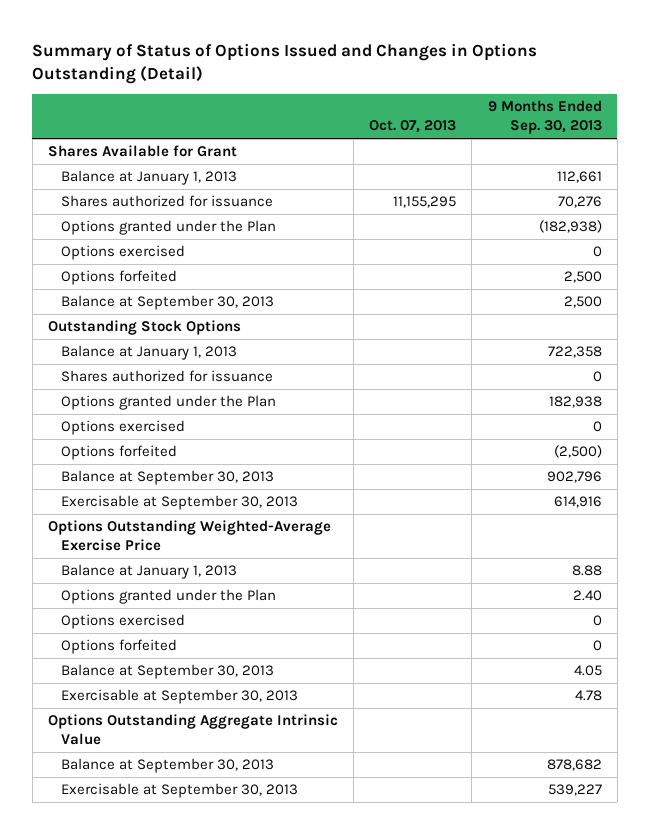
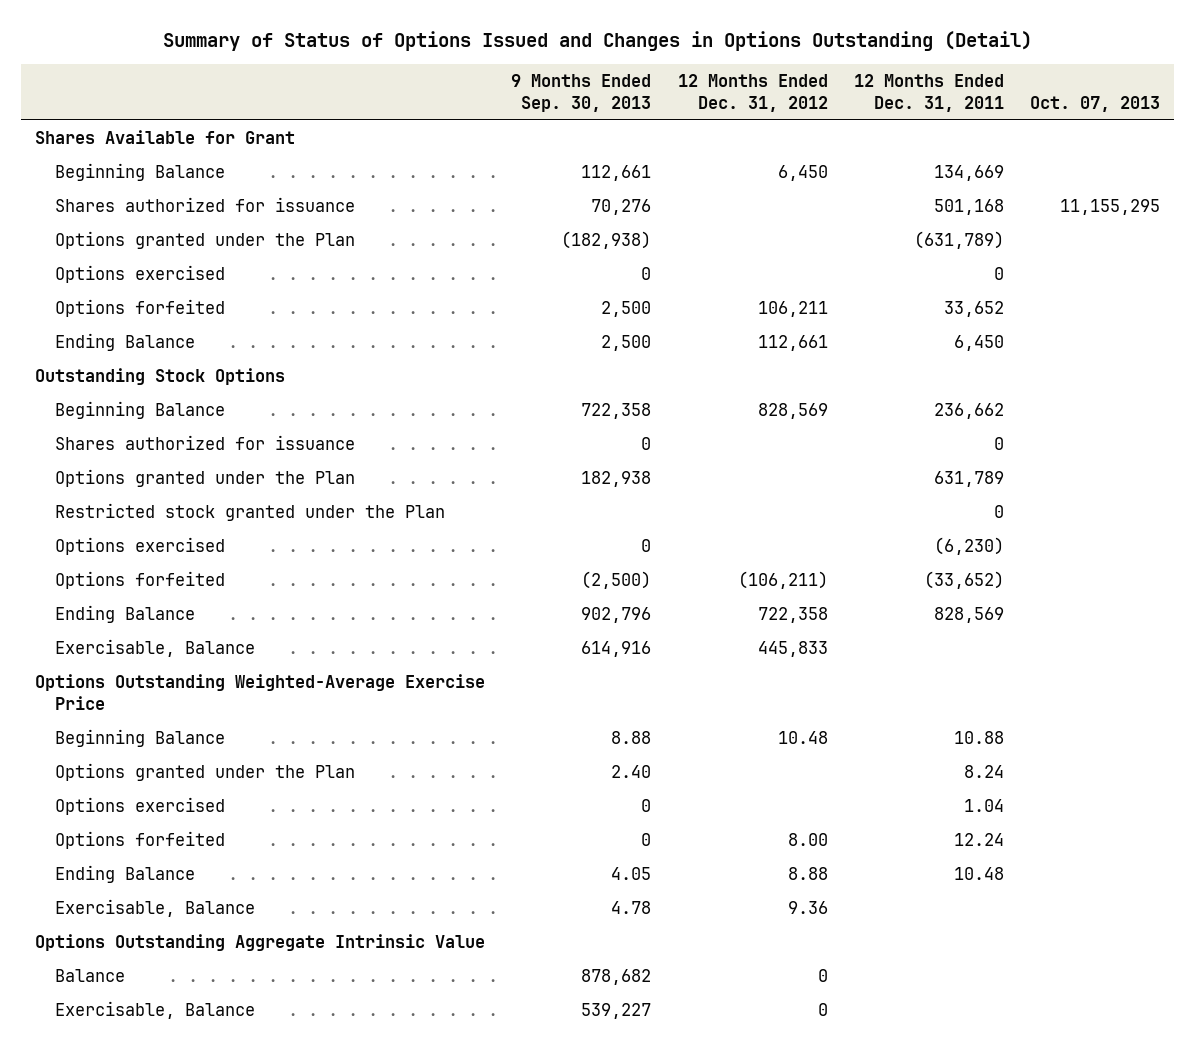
none -> [677,74,828,112] 12 Months Ended Dec. 31, 2012
none -> [853,74,1004,112] 12 Months Ended Dec. 31, 2011
[60,170,237,186] Balance at January 1, 2013 -> [55,163,226,182] Beginning Balance
[60,295,274,311] Balance at September 30, 2013 -> [55,333,196,352] Ending Balance
[60,345,237,361] Balance at January 1, 2013 -> [55,401,226,420] Beginning Balance
none -> [55,503,446,522] Restricted stock granted under the Plan
[60,470,274,486] Balance at September 30, 2013 -> [55,605,196,624] Ending Balance
[60,495,298,511] Exercisable at September 30, 2013 -> [55,639,256,658] Exercisable, Balance
[60,564,237,580] Balance at January 1, 2013 -> [55,729,226,748] Beginning Balance
[60,664,274,680] Balance at September 30, 2013 -> [55,865,196,884] Ending Balance
[60,689,298,705] Exercisable at September 30, 2013 -> [55,899,256,918] Exercisable, Balance
[60,758,274,774] Balance at September 30, 2013 -> [55,969,126,983] Balance
[60,783,298,799] Exercisable at September 30, 2013 -> [55,1001,256,1020] Exercisable, Balance

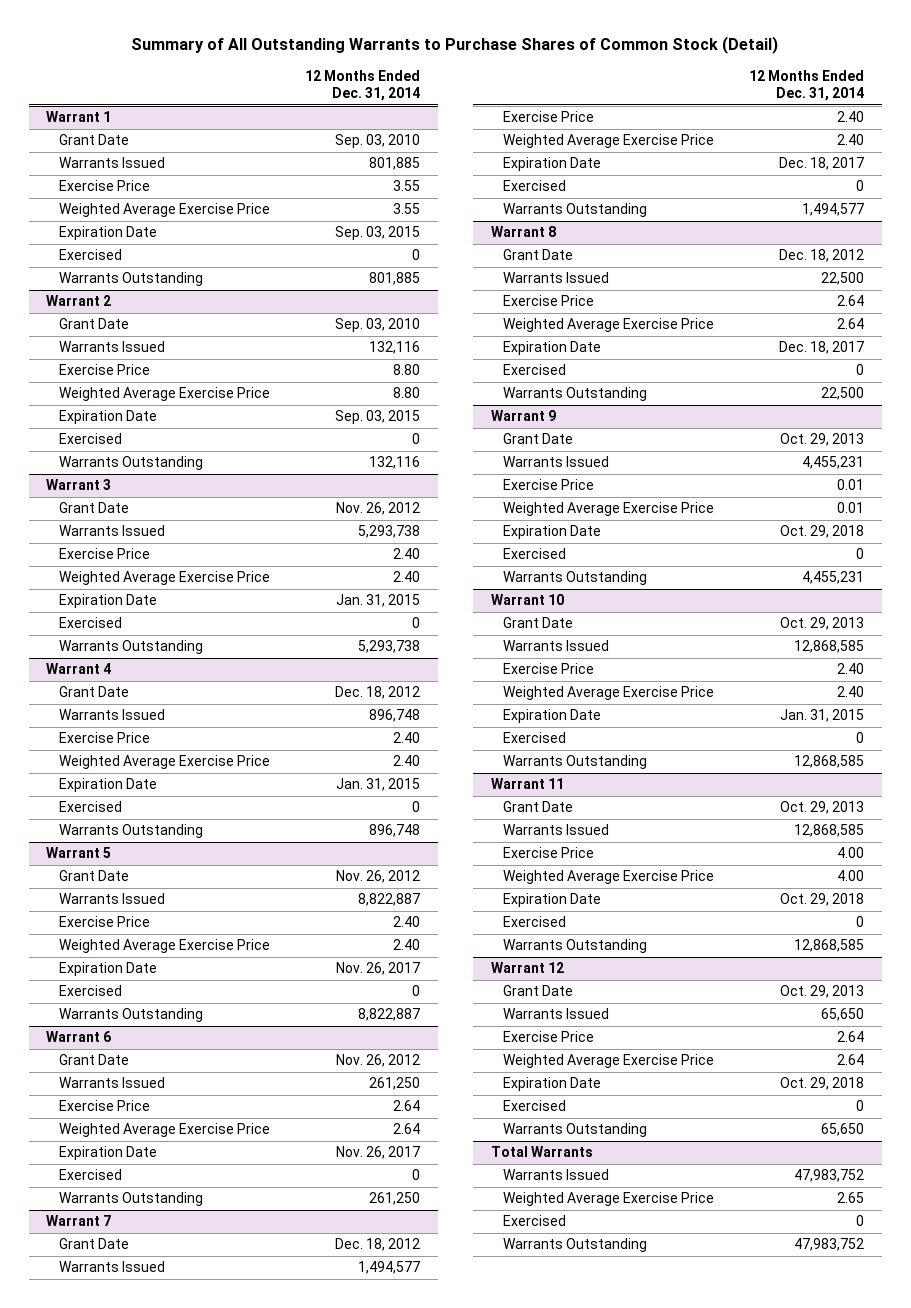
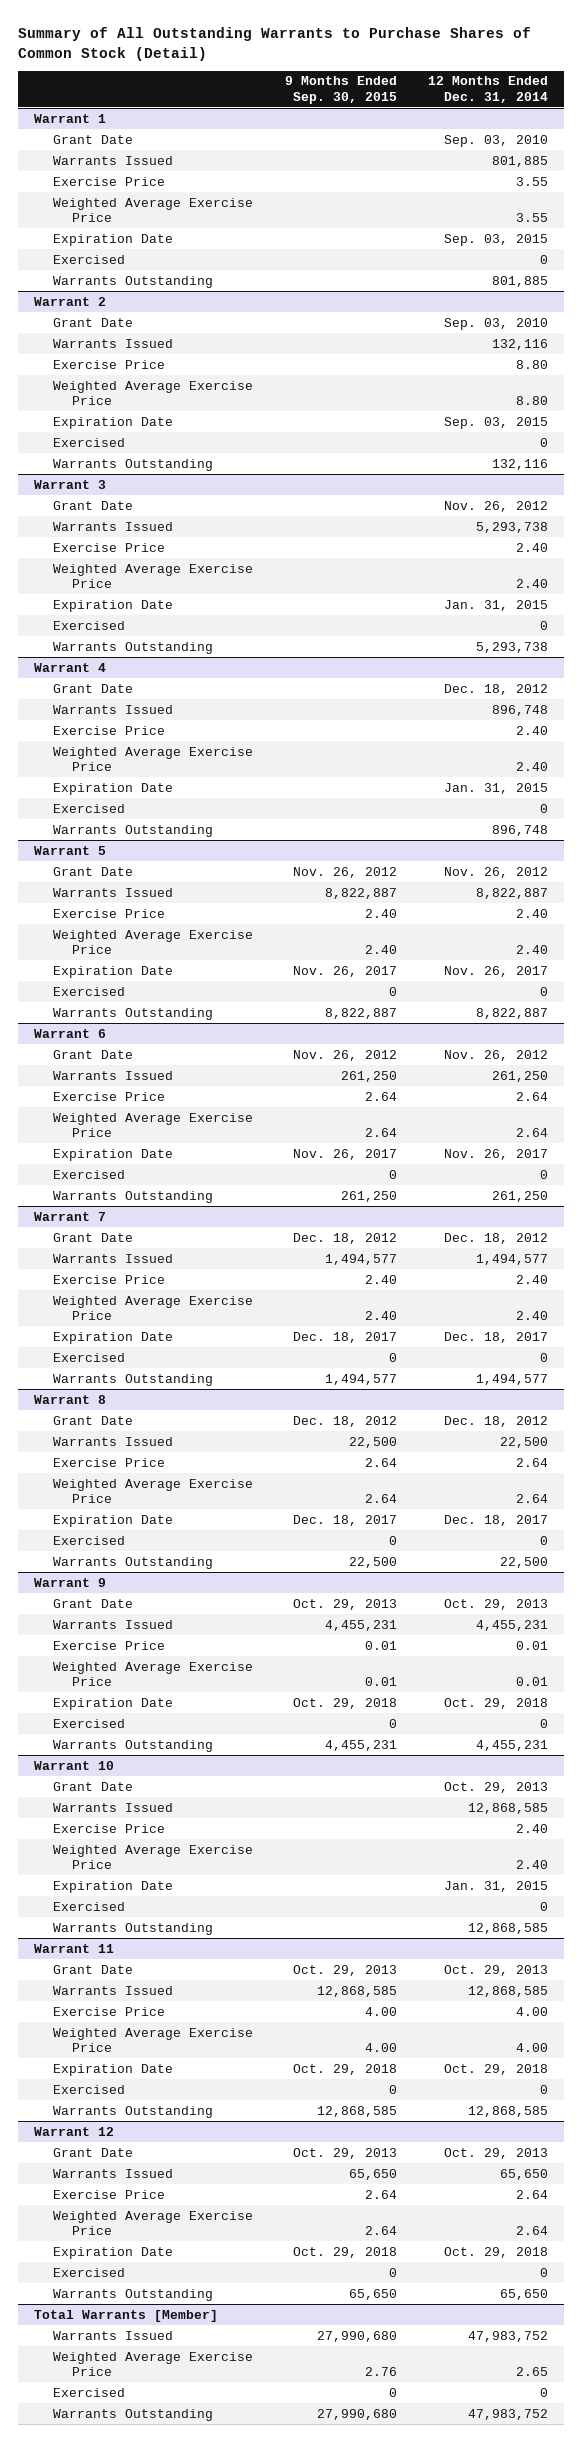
none -> [284,76,397,104] 9 Months Ended Sep. 30, 2015
[490,1146,593,1158] Total Warrants -> [33,2309,218,2322] Total Warrants [Member]

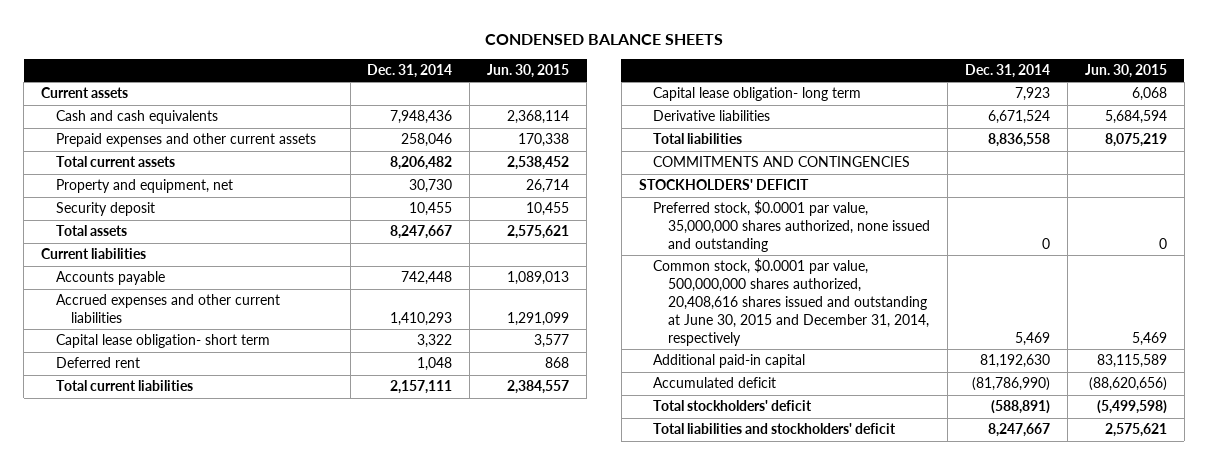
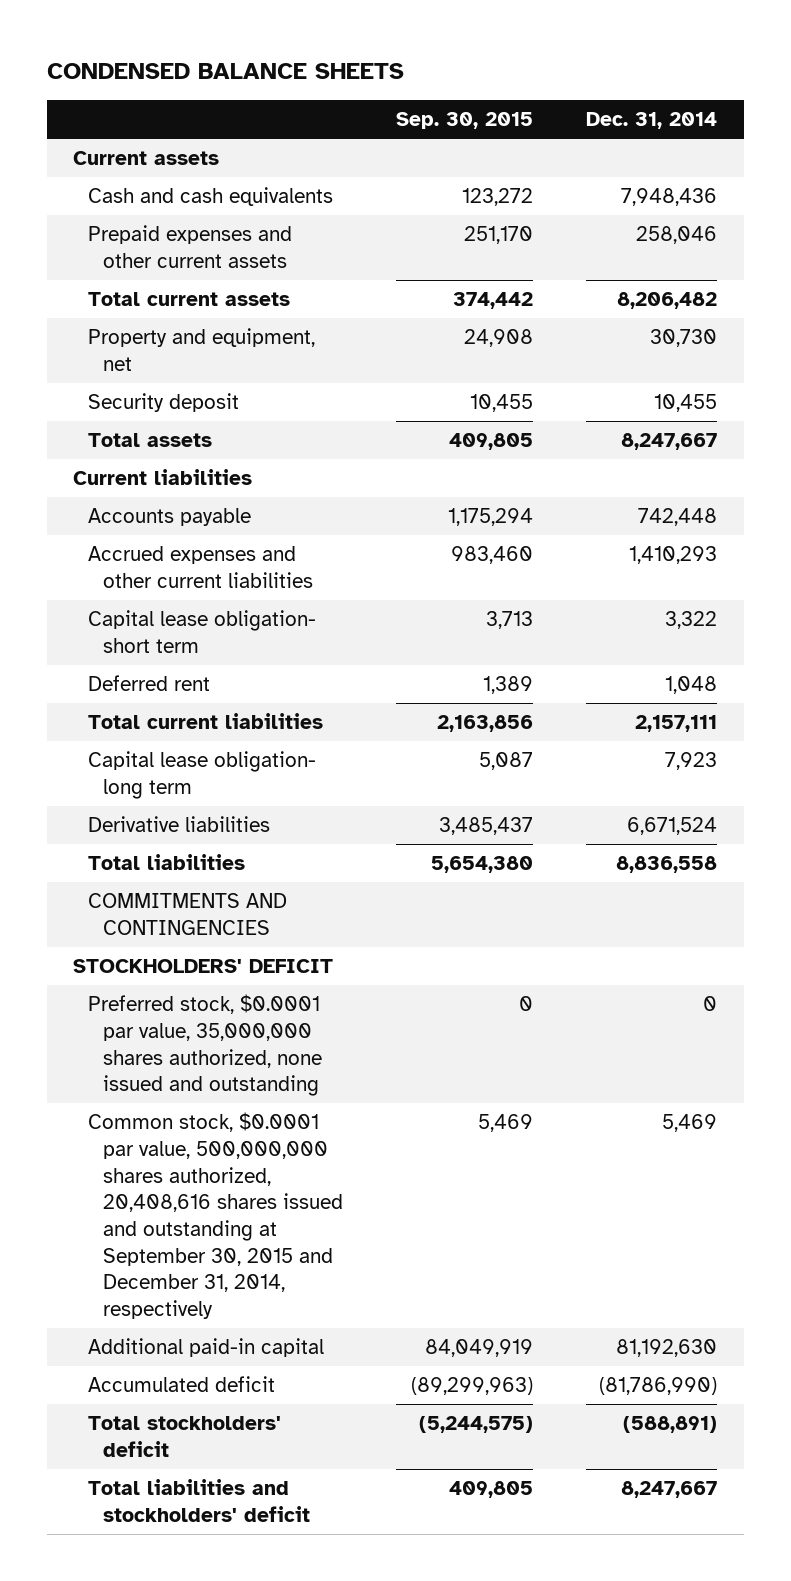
[487,64,570,79] Jun. 30, 2015 -> none
none -> [396,112,534,130] Sep. 30, 2015
[653,258,930,346] Common stock, $0.0001 par value, 500,000,000 shares authorized, 20,408,616 shares issued and outstanding at June 30, 2015 and December 31, 2014, respectively -> [88,1112,344,1320] Common stock, $0.0001 par value, 500,000,000 shares authorized, 20,408,616 shares issued and outstanding at September 30, 2015 and December 31, 2014, respectively

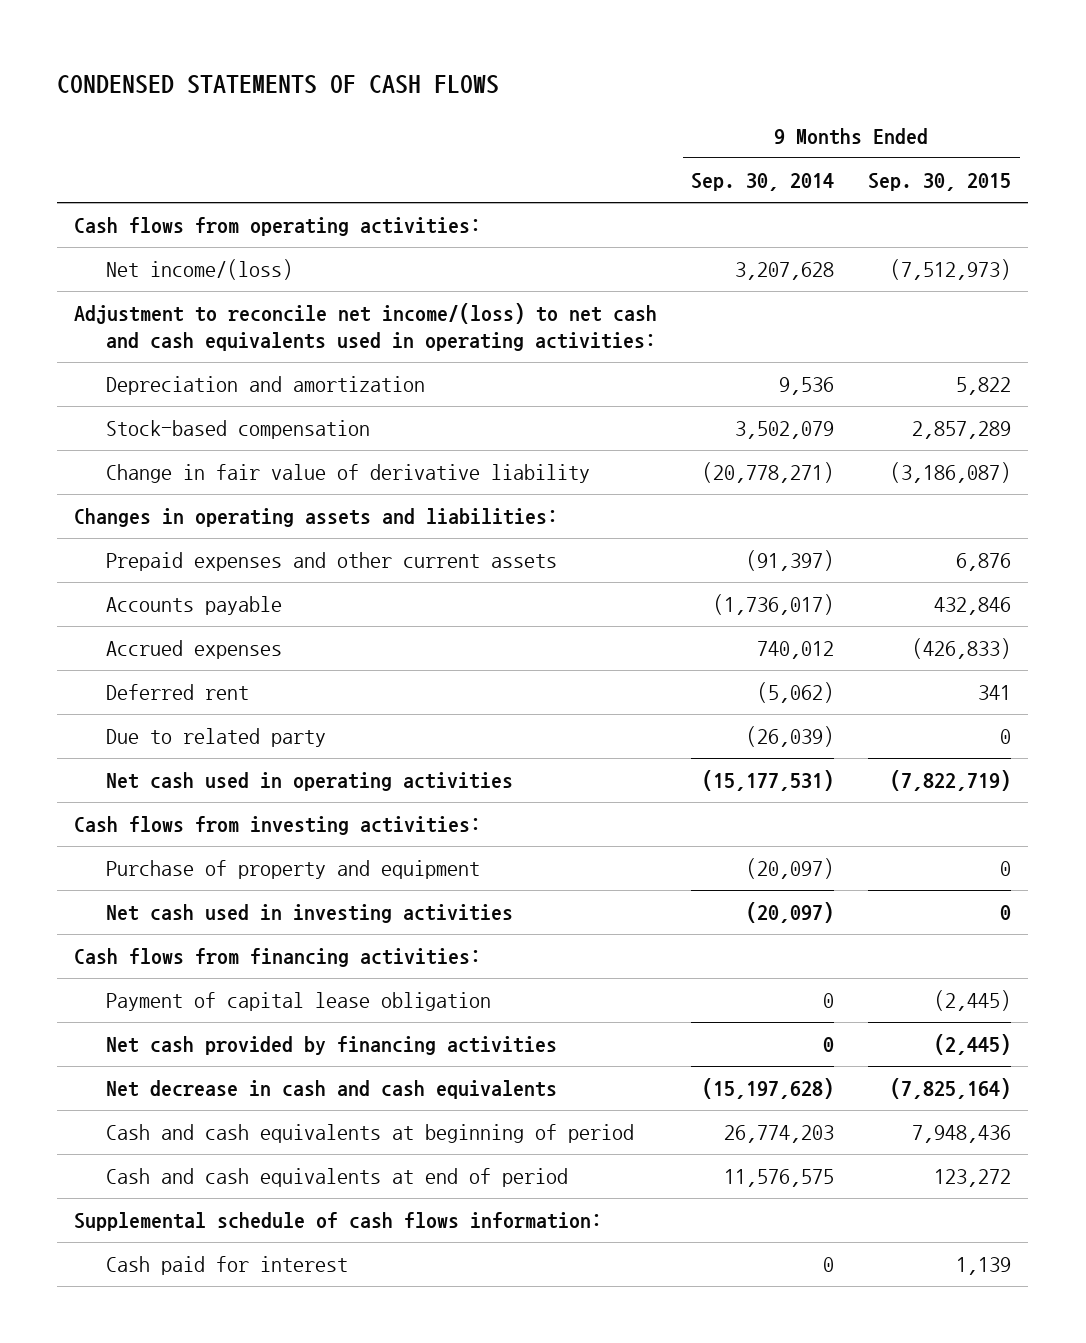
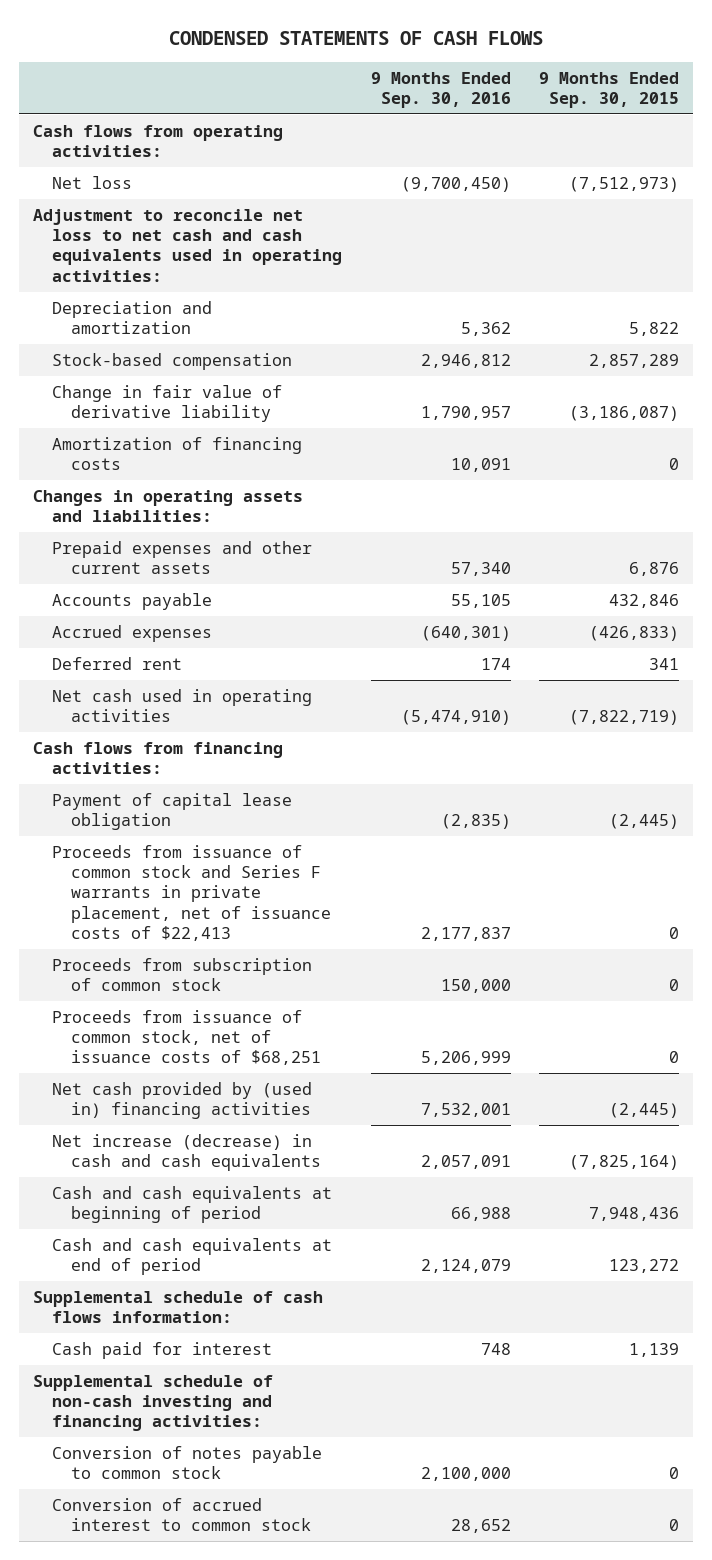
[691,173,835,192] Sep. 30, 2014 -> none
none -> [370,71,511,108] 9 Months Ended Sep. 30, 2016
[106,259,294,281] Net income/(loss) -> [52,175,133,189] Net loss
[74,303,658,352] Adjustment to reconcile net income/(loss) to net cash and cash equivalents used in operating activities: -> [33,208,343,282] Adjustment to reconcile net loss to net cash and cash equivalents used in operating activities:
none -> [52,436,303,471] Amortization of financing costs
[106,728,327,748] Due to related party -> none
[74,816,482,836] Cash flows from investing activities: -> none
[106,860,481,880] Purchase of property and equipment -> none
[106,904,514,924] Net cash used in investing activities -> none
none -> [52,844,331,941] Proceeds from issuance of common stock and Series F warrants in private placement, net of issuance costs of $22,413
none -> [52,957,313,992] Proceeds from subscription of common stock
none -> [52,1009,321,1066] Proceeds from issuance of common stock, net of issuance costs of $68,251
[106,1036,558,1056] Net cash provided by financing activities -> [52,1081,313,1120] Net cash provided by (used in) financing activities
[106,1080,558,1100] Net decrease in cash and cash equivalents -> [52,1133,321,1172] Net increase (decrease) in cash and cash equivalents
none -> [33,1374,274,1432] Supplemental schedule of non-cash investing and financing activities:
none -> [52,1445,323,1480] Conversion of notes payable to common stock
none -> [52,1497,311,1532] Conversion of accrued interest to common stock

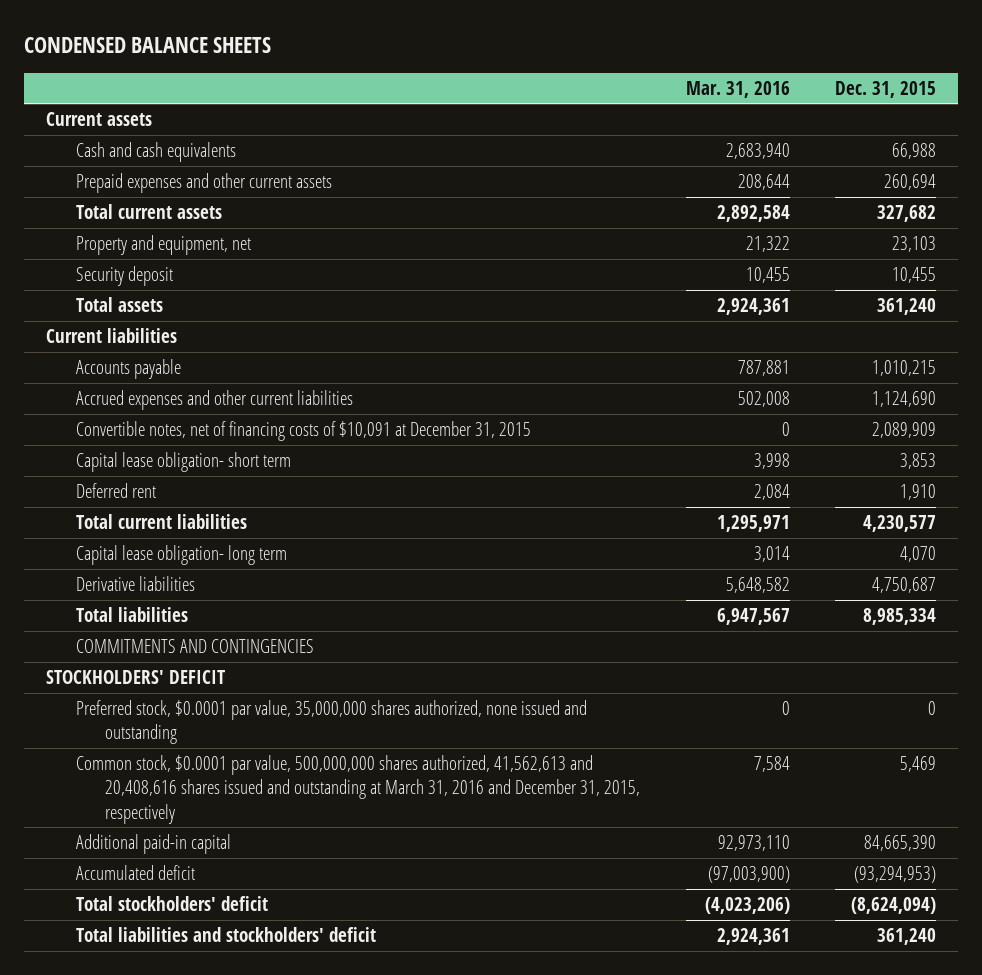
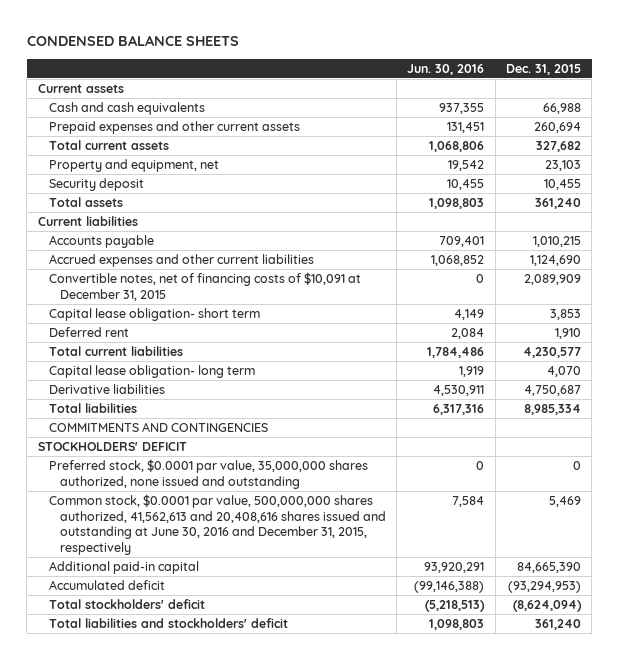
[685,80,790,98] Mar. 31, 2016 -> none
none -> [407,64,485,76] Jun. 30, 2016
[75,755,641,824] Common stock, $0.0001 par value, 500,000,000 shares authorized, 41,562,613 and 20,408,616 shares issued and outstanding at March 31, 2016 and December 31, 2015, respectively -> [48,493,386,556] Common stock, $0.0001 par value, 500,000,000 shares authorized, 41,562,613 and 20,408,616 shares issued and outstanding at June 30, 2016 and December 31, 2015, respectively

